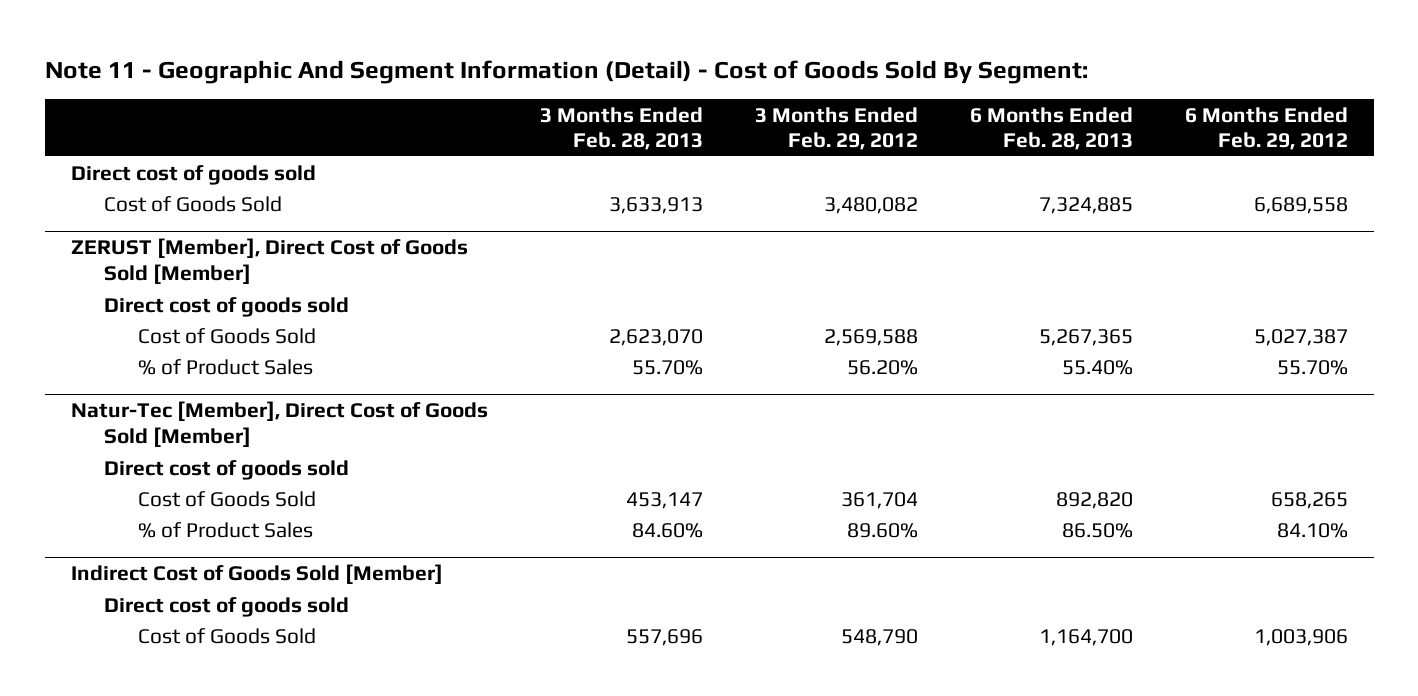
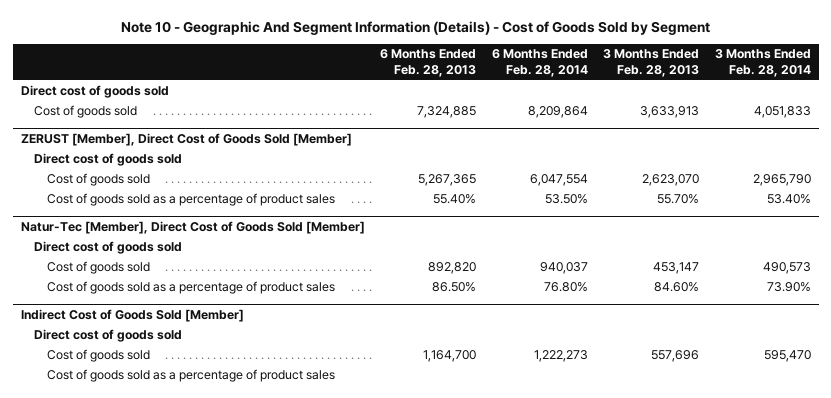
[44,59,1088,84] Note 11 - Geographic And Segment Information (Detail) - Cost of Goods Sold By Segment: -> [120,20,710,35] Note 10 - Geographic And Segment Information (Details) - Cost of Goods Sold by Segment
[754,106,918,151] 3 Months Ended Feb. 29, 2012 -> none
[1184,106,1348,151] 6 Months Ended Feb. 29, 2012 -> none
none -> [491,49,588,78] 6 Months Ended Feb. 28, 2014
none -> [714,49,811,78] 3 Months Ended Feb. 28, 2014
[104,195,283,212] Cost of Goods Sold -> [33,105,137,119] Cost of goods sold
[138,327,317,344] Cost of Goods Sold -> [47,173,151,187] Cost of goods sold
[138,358,314,375] % of Product Sales -> [47,193,336,207] Cost of goods sold as a percentage of product sales
[138,490,317,507] Cost of Goods Sold -> [47,261,151,275] Cost of goods sold
[138,521,314,538] % of Product Sales -> [47,281,336,295] Cost of goods sold as a percentage of product sales
[138,627,317,644] Cost of Goods Sold -> [47,349,151,363] Cost of goods sold
none -> [47,369,336,383] Cost of goods sold as a percentage of product sales

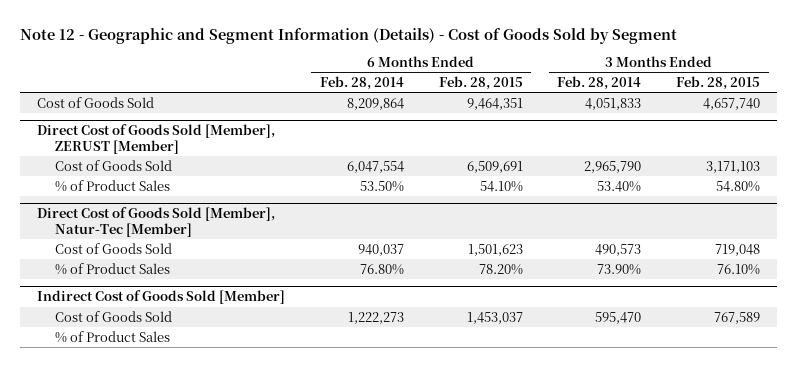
[120,20,710,35] Note 10 - Geographic And Segment Information (Details) - Cost of Goods Sold by Segment -> [20,27,678,44] Note 12 - Geographic and Segment Information (Details) - Cost of Goods Sold by Segment
[380,49,477,78] 6 Months Ended Feb. 28, 2013 -> none
[603,49,700,78] 3 Months Ended Feb. 28, 2013 -> none
none -> [438,76,523,91] Feb. 28, 2015
none -> [676,76,761,91] Feb. 28, 2015
[20,85,169,99] Direct cost of goods sold -> none
[33,153,182,167] Direct cost of goods sold -> none
[33,241,182,255] Direct cost of goods sold -> none
[33,105,137,119] Cost of goods sold -> [37,96,155,108] Cost of Goods Sold
[20,133,352,147] ZERUST [Member], Direct Cost of Goods Sold [Member] -> [37,124,276,154] Direct Cost of Goods Sold [Member], ZERUST [Member]
[47,173,151,187] Cost of goods sold -> [54,159,172,171] Cost of Goods Sold
[47,193,336,207] Cost of goods sold as a percentage of product sales -> [54,179,170,192] % of Product Sales
[20,221,365,235] Natur-Tec [Member], Direct Cost of Goods Sold [Member] -> [37,207,276,237] Direct Cost of Goods Sold [Member], Natur-Tec [Member]
[47,261,151,275] Cost of goods sold -> [54,242,172,254] Cost of Goods Sold
[47,281,336,295] Cost of goods sold as a percentage of product sales -> [54,262,170,275] % of Product Sales
[33,329,182,343] Direct cost of goods sold -> none
[47,349,151,363] Cost of goods sold -> [54,310,172,322] Cost of Goods Sold
[47,369,336,383] Cost of goods sold as a percentage of product sales -> [54,330,170,343] % of Product Sales

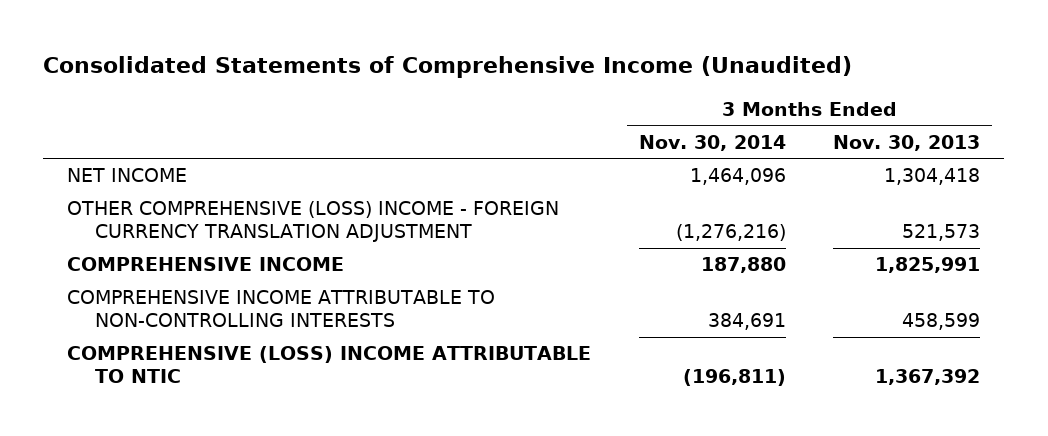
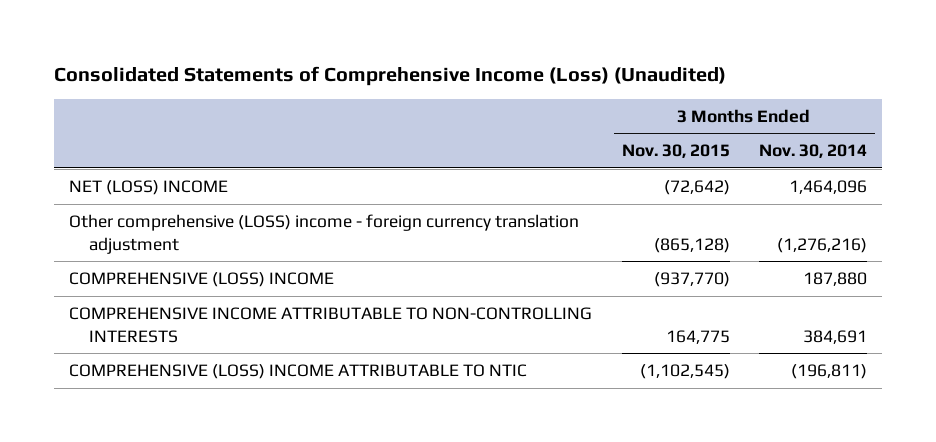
[43,56,853,79] Consolidated Statements of Comprehensive Income (Unaudited) -> [54,66,727,87] Consolidated Statements of Comprehensive Income (Loss) (Unaudited)
[833,134,981,151] Nov. 30, 2013 -> none
none -> [621,144,730,159] Nov. 30, 2015
[67,168,188,183] NET INCOME -> [68,179,228,195] NET (LOSS) INCOME
[67,201,560,243] OTHER COMPREHENSIVE (LOSS) INCOME - FOREIGN CURRENCY TRANSLATION ADJUSTMENT -> [68,213,579,254] Other comprehensive (LOSS) income - foreign currency translation adjustment
[67,257,345,272] COMPREHENSIVE INCOME -> [68,271,334,287] COMPREHENSIVE (LOSS) INCOME

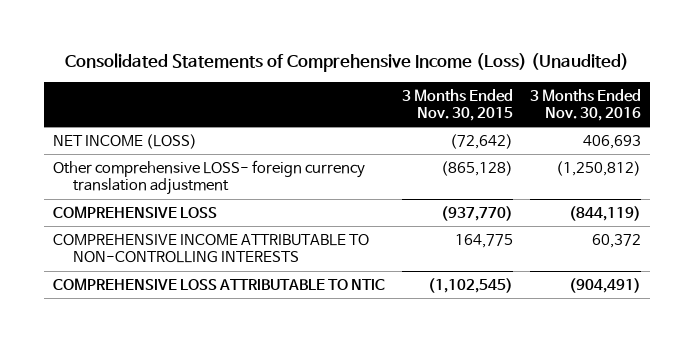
[759,144,868,159] Nov. 30, 2014 -> none
none -> [530,88,642,122] 3 Months Ended Nov. 30, 2016
[68,179,228,195] NET (LOSS) INCOME -> [52,133,197,149] NET INCOME (LOSS)
[68,213,579,254] Other comprehensive (LOSS) income - foreign currency translation adjustment -> [52,159,365,196] Other comprehensive LOSS- foreign currency translation adjustment
[68,271,334,287] COMPREHENSIVE (LOSS) INCOME -> [52,205,217,218] COMPREHENSIVE LOSS
[68,363,527,379] COMPREHENSIVE (LOSS) INCOME ATTRIBUTABLE TO NTIC -> [52,277,385,290] COMPREHENSIVE LOSS ATTRIBUTABLE TO NTIC

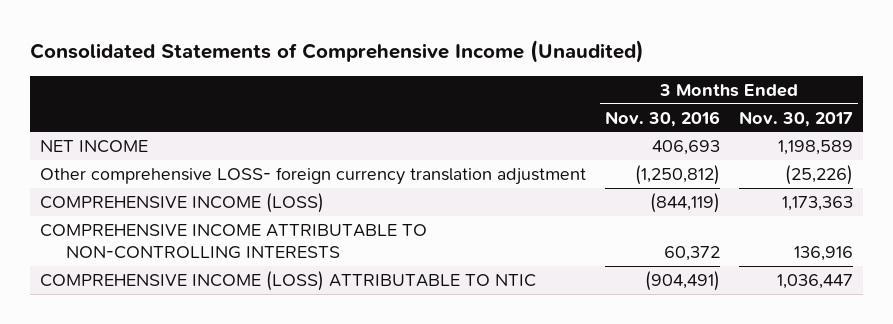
[65,53,630,73] Consolidated Statements of Comprehensive Income (Loss) (Unaudited) -> [29,39,644,63] Consolidated Statements of Comprehensive Income (Unaudited)
[402,88,514,122] 3 Months Ended Nov. 30, 2015 -> none
none -> [739,110,854,127] Nov. 30, 2017
[52,133,197,149] NET INCOME (LOSS) -> [39,139,148,153] NET INCOME
[52,205,217,218] COMPREHENSIVE LOSS -> [39,192,324,213] COMPREHENSIVE INCOME (LOSS)
[52,277,385,290] COMPREHENSIVE LOSS ATTRIBUTABLE TO NTIC -> [39,270,536,291] COMPREHENSIVE INCOME (LOSS) ATTRIBUTABLE TO NTIC

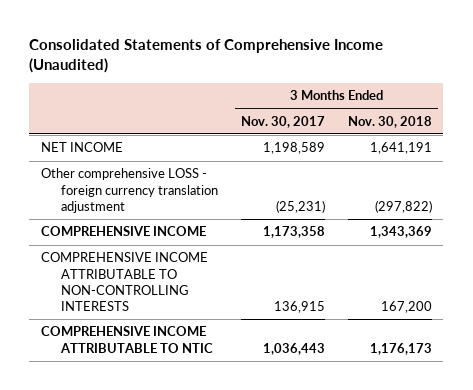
[605,110,721,127] Nov. 30, 2016 -> none
none -> [347,115,432,128] Nov. 30, 2018
[39,166,586,185] Other comprehensive LOSS- foreign currency translation adjustment -> [40,168,219,214] Other comprehensive LOSS - foreign currency translation adjustment
[785,164,854,185] (25,226) -> [276,200,326,214] (25,231)
[39,192,324,213] COMPREHENSIVE INCOME (LOSS) -> [40,226,206,237] COMPREHENSIVE INCOME
[782,195,854,211] 1,173,363 -> [263,226,326,239] 1,173,358
[794,245,854,261] 136,916 -> [274,301,326,314] 136,915
[39,270,536,291] COMPREHENSIVE INCOME (LOSS) ATTRIBUTABLE TO NTIC -> [40,326,214,353] COMPREHENSIVE INCOME ATTRIBUTABLE TO NTIC
[777,273,854,289] 1,036,447 -> [263,342,326,355] 1,036,443

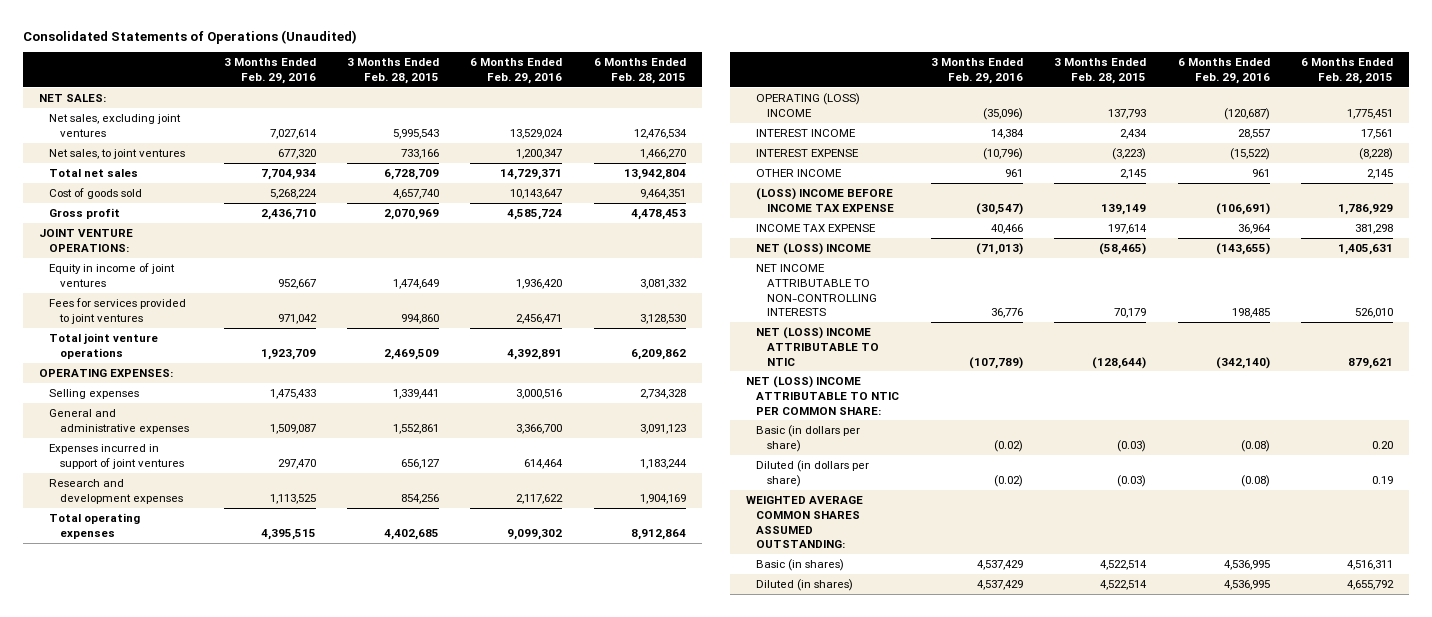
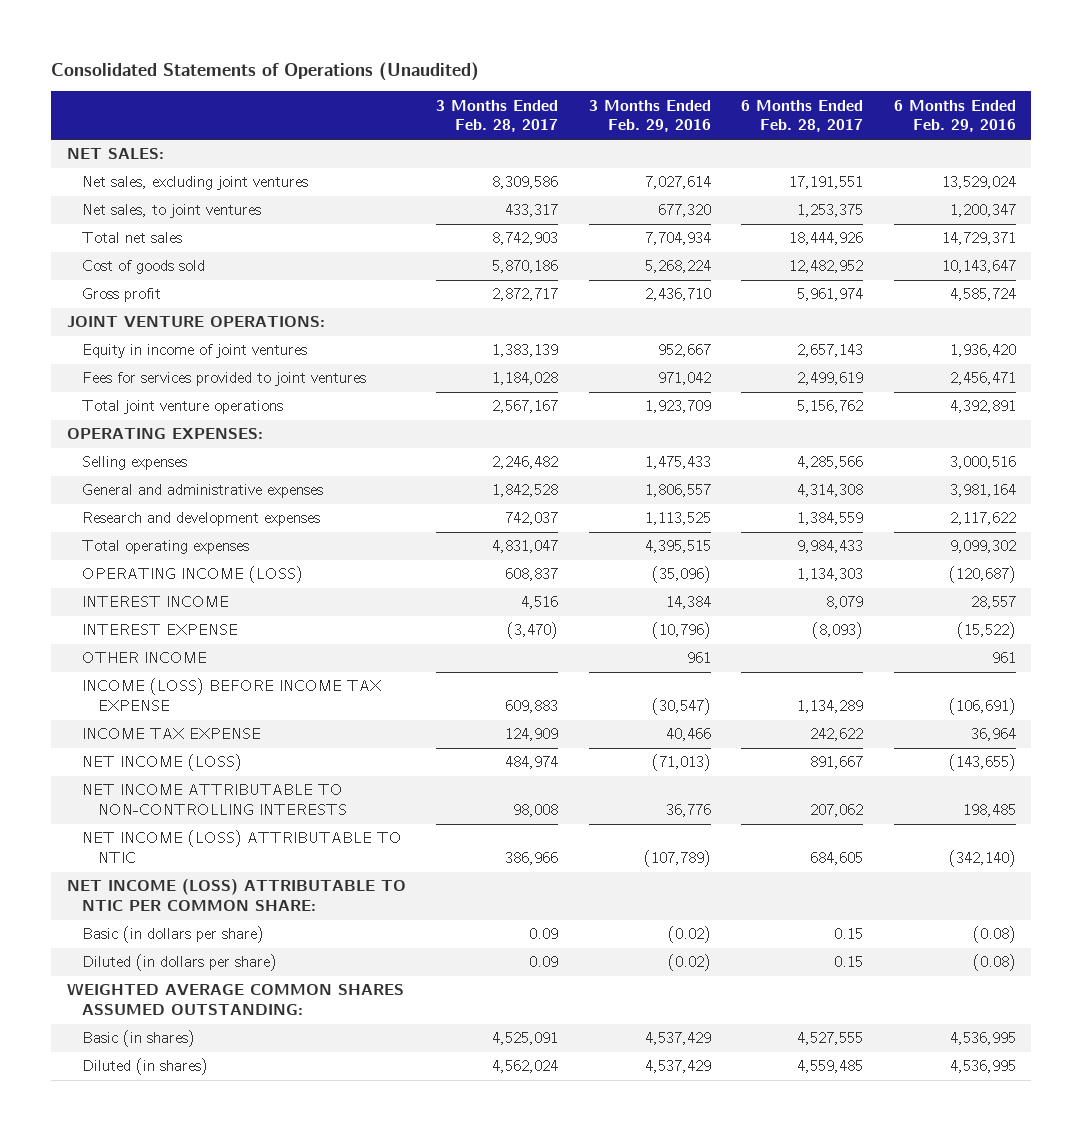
[347,58,440,84] 3 Months Ended Feb. 28, 2015 -> none
[593,58,686,84] 6 Months Ended Feb. 28, 2015 -> none
none -> [436,99,559,133] 3 Months Ended Feb. 28, 2017
none -> [741,99,864,133] 6 Months Ended Feb. 28, 2017
[49,444,184,469] Expenses incurred in support of joint ventures -> none
[269,423,316,434] 1,509,087 -> [644,484,711,498] 1,806,557
[516,423,563,434] 3,366,700 -> [949,484,1016,498] 3,981,164
[756,93,861,117] OPERATING (LOSS) INCOME -> [82,566,304,584] OPERATING INCOME (LOSS)
[756,188,895,212] (LOSS) INCOME BEFORE INCOME TAX EXPENSE -> [82,678,382,712] INCOME (LOSS) BEFORE INCOME TAX EXPENSE
[756,243,872,256] NET (LOSS) INCOME -> [82,754,243,772] NET INCOME (LOSS)
[756,327,880,366] NET (LOSS) INCOME ATTRIBUTABLE TO NTIC -> [82,830,403,864] NET INCOME (LOSS) ATTRIBUTABLE TO NTIC
[745,376,900,415] NET (LOSS) INCOME ATTRIBUTABLE TO NTIC PER COMMON SHARE: -> [66,879,406,912] NET INCOME (LOSS) ATTRIBUTABLE TO NTIC PER COMMON SHARE:

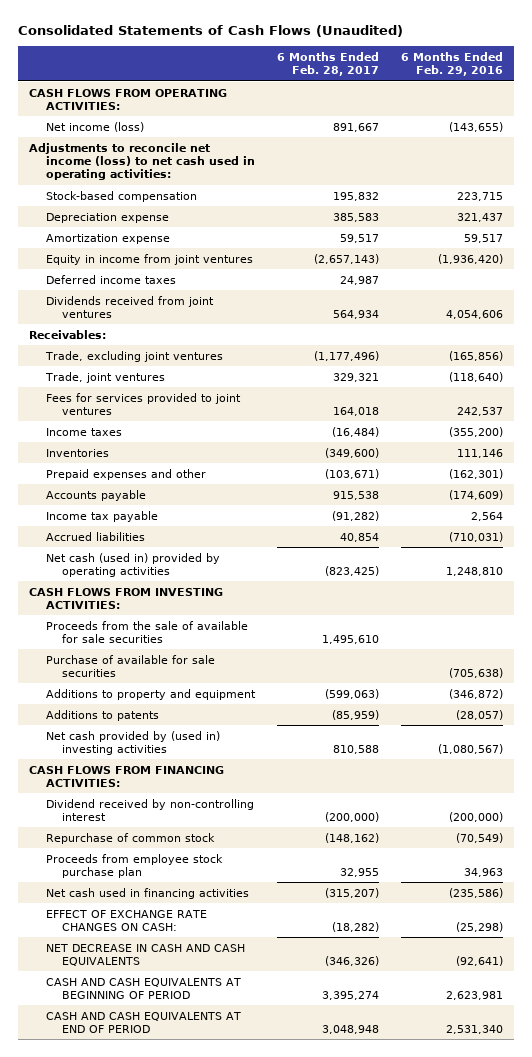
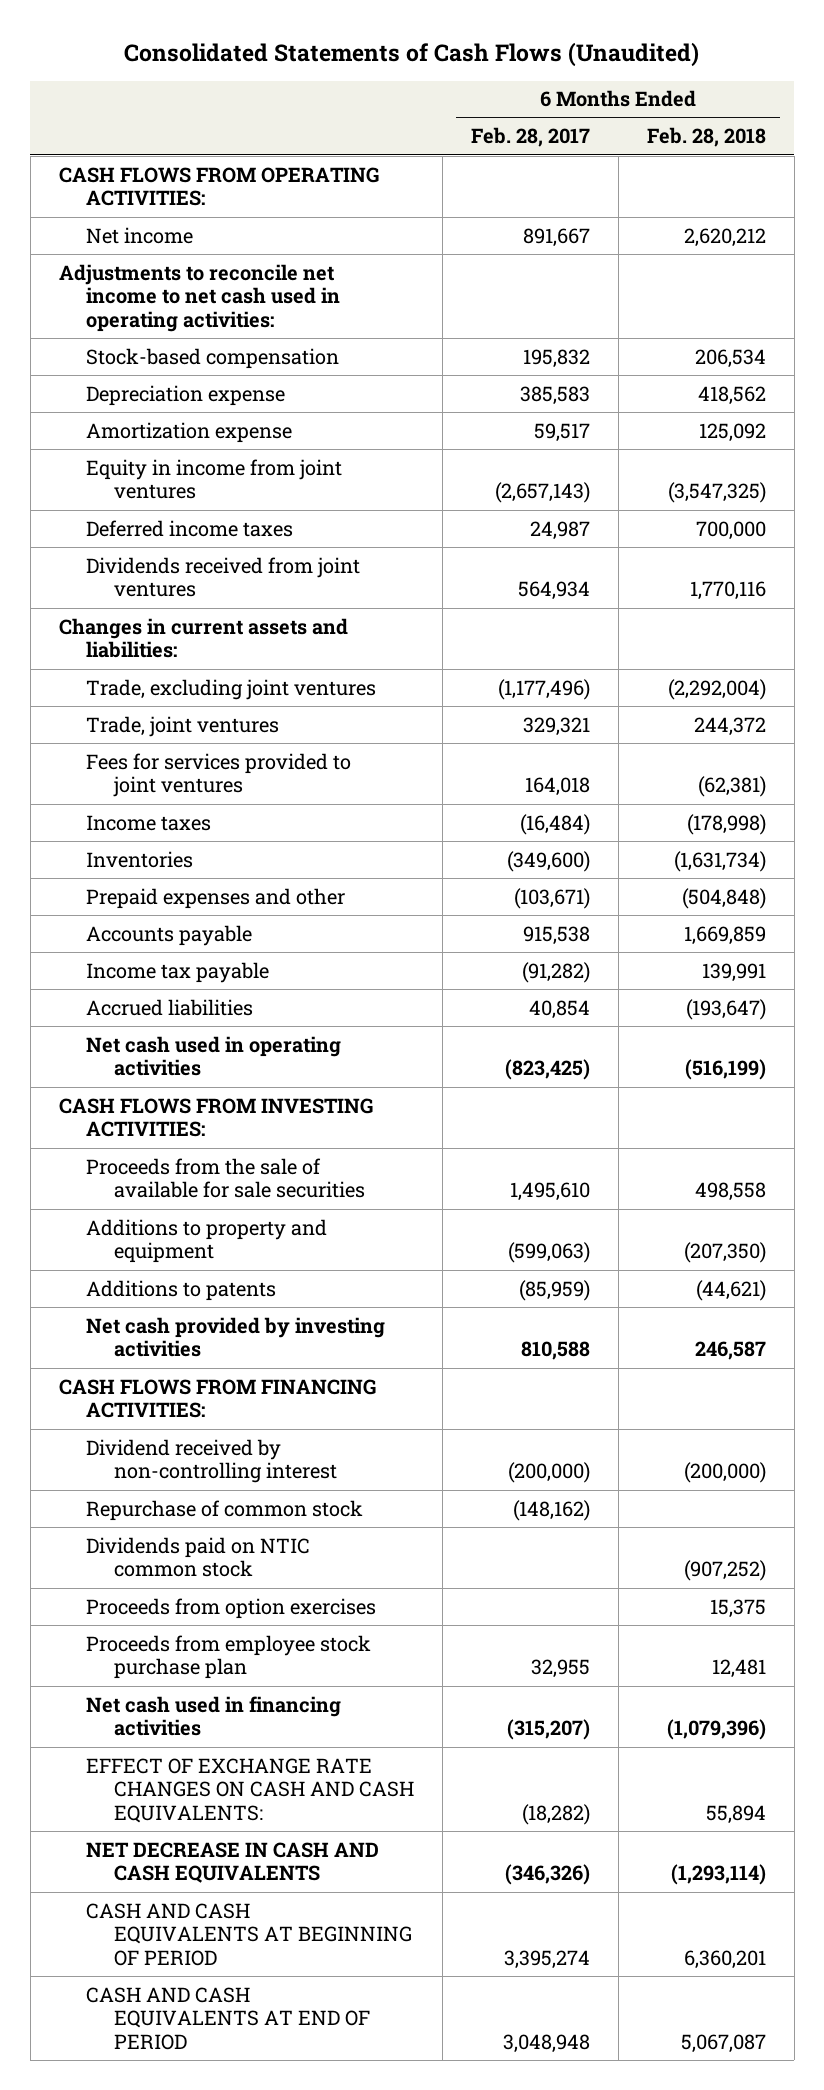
[400,51,503,77] 6 Months Ended Feb. 29, 2016 -> none
none -> [646,127,766,148] Feb. 28, 2018
[45,121,144,132] Net income (loss) -> [86,226,194,244] Net income
[29,142,255,181] Adjustments to reconcile net income (loss) to net cash used in operating activities: -> [58,263,341,332] Adjustments to reconcile net income to net cash used in operating activities:
[29,329,107,339] Receivables: -> none
none -> [58,617,348,659] Changes in current assets and liabilities:
[45,552,220,577] Net cash (used in) provided by operating activities -> [86,1035,342,1077] Net cash used in operating activities
[45,654,215,677] Purchase of available for sale securities -> none
[45,730,220,755] Net cash provided by (used in) investing activities -> [86,1316,386,1358] Net cash provided by investing activities
none -> [86,1536,311,1578] Dividends paid on NTIC common stock
none -> [86,1597,377,1619] Proceeds from option exercises
[45,909,207,931] EFFECT OF EXCHANGE RATE CHANGES ON CASH: -> [86,1757,414,1823] EFFECT OF EXCHANGE RATE CHANGES ON CASH AND CASH EQUIVALENTS:

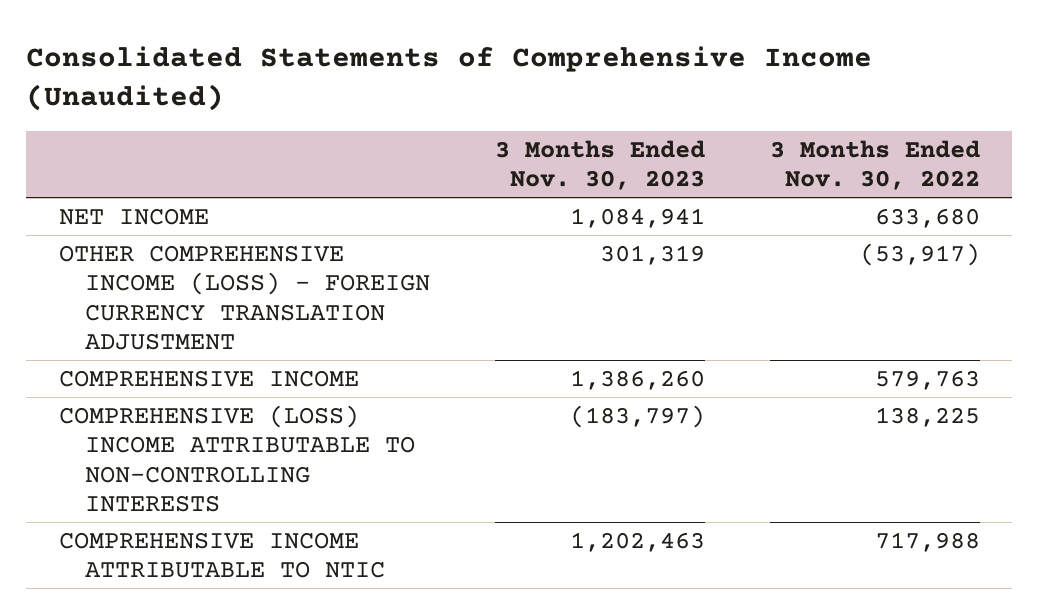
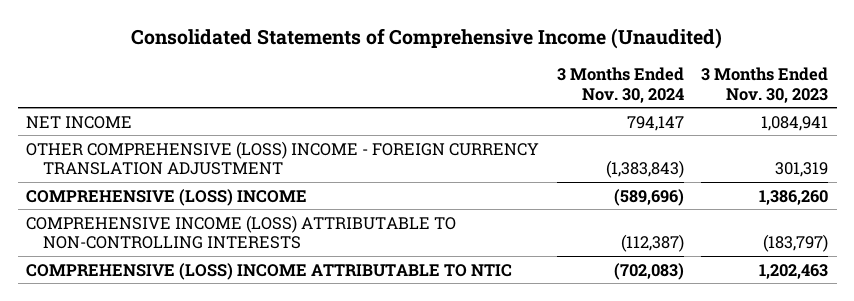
[769,139,980,191] 3 Months Ended Nov. 30, 2022 -> none
none -> [556,67,684,103] 3 Months Ended Nov. 30, 2024
[58,244,431,351] OTHER COMPREHENSIVE INCOME (LOSS) - FOREIGN CURRENCY TRANSLATION ADJUSTMENT -> [26,140,540,176] OTHER COMPREHENSIVE (LOSS) INCOME - FOREIGN CURRENCY TRANSLATION ADJUSTMENT
[58,369,359,387] COMPREHENSIVE INCOME -> [26,188,308,206] COMPREHENSIVE (LOSS) INCOME
[58,404,416,513] COMPREHENSIVE (LOSS) INCOME ATTRIBUTABLE TO NON-CONTROLLING INTERESTS -> [26,214,457,250] COMPREHENSIVE INCOME (LOSS) ATTRIBUTABLE TO NON-CONTROLLING INTERESTS
[58,531,386,579] COMPREHENSIVE INCOME ATTRIBUTABLE TO NTIC -> [26,262,513,280] COMPREHENSIVE (LOSS) INCOME ATTRIBUTABLE TO NTIC

